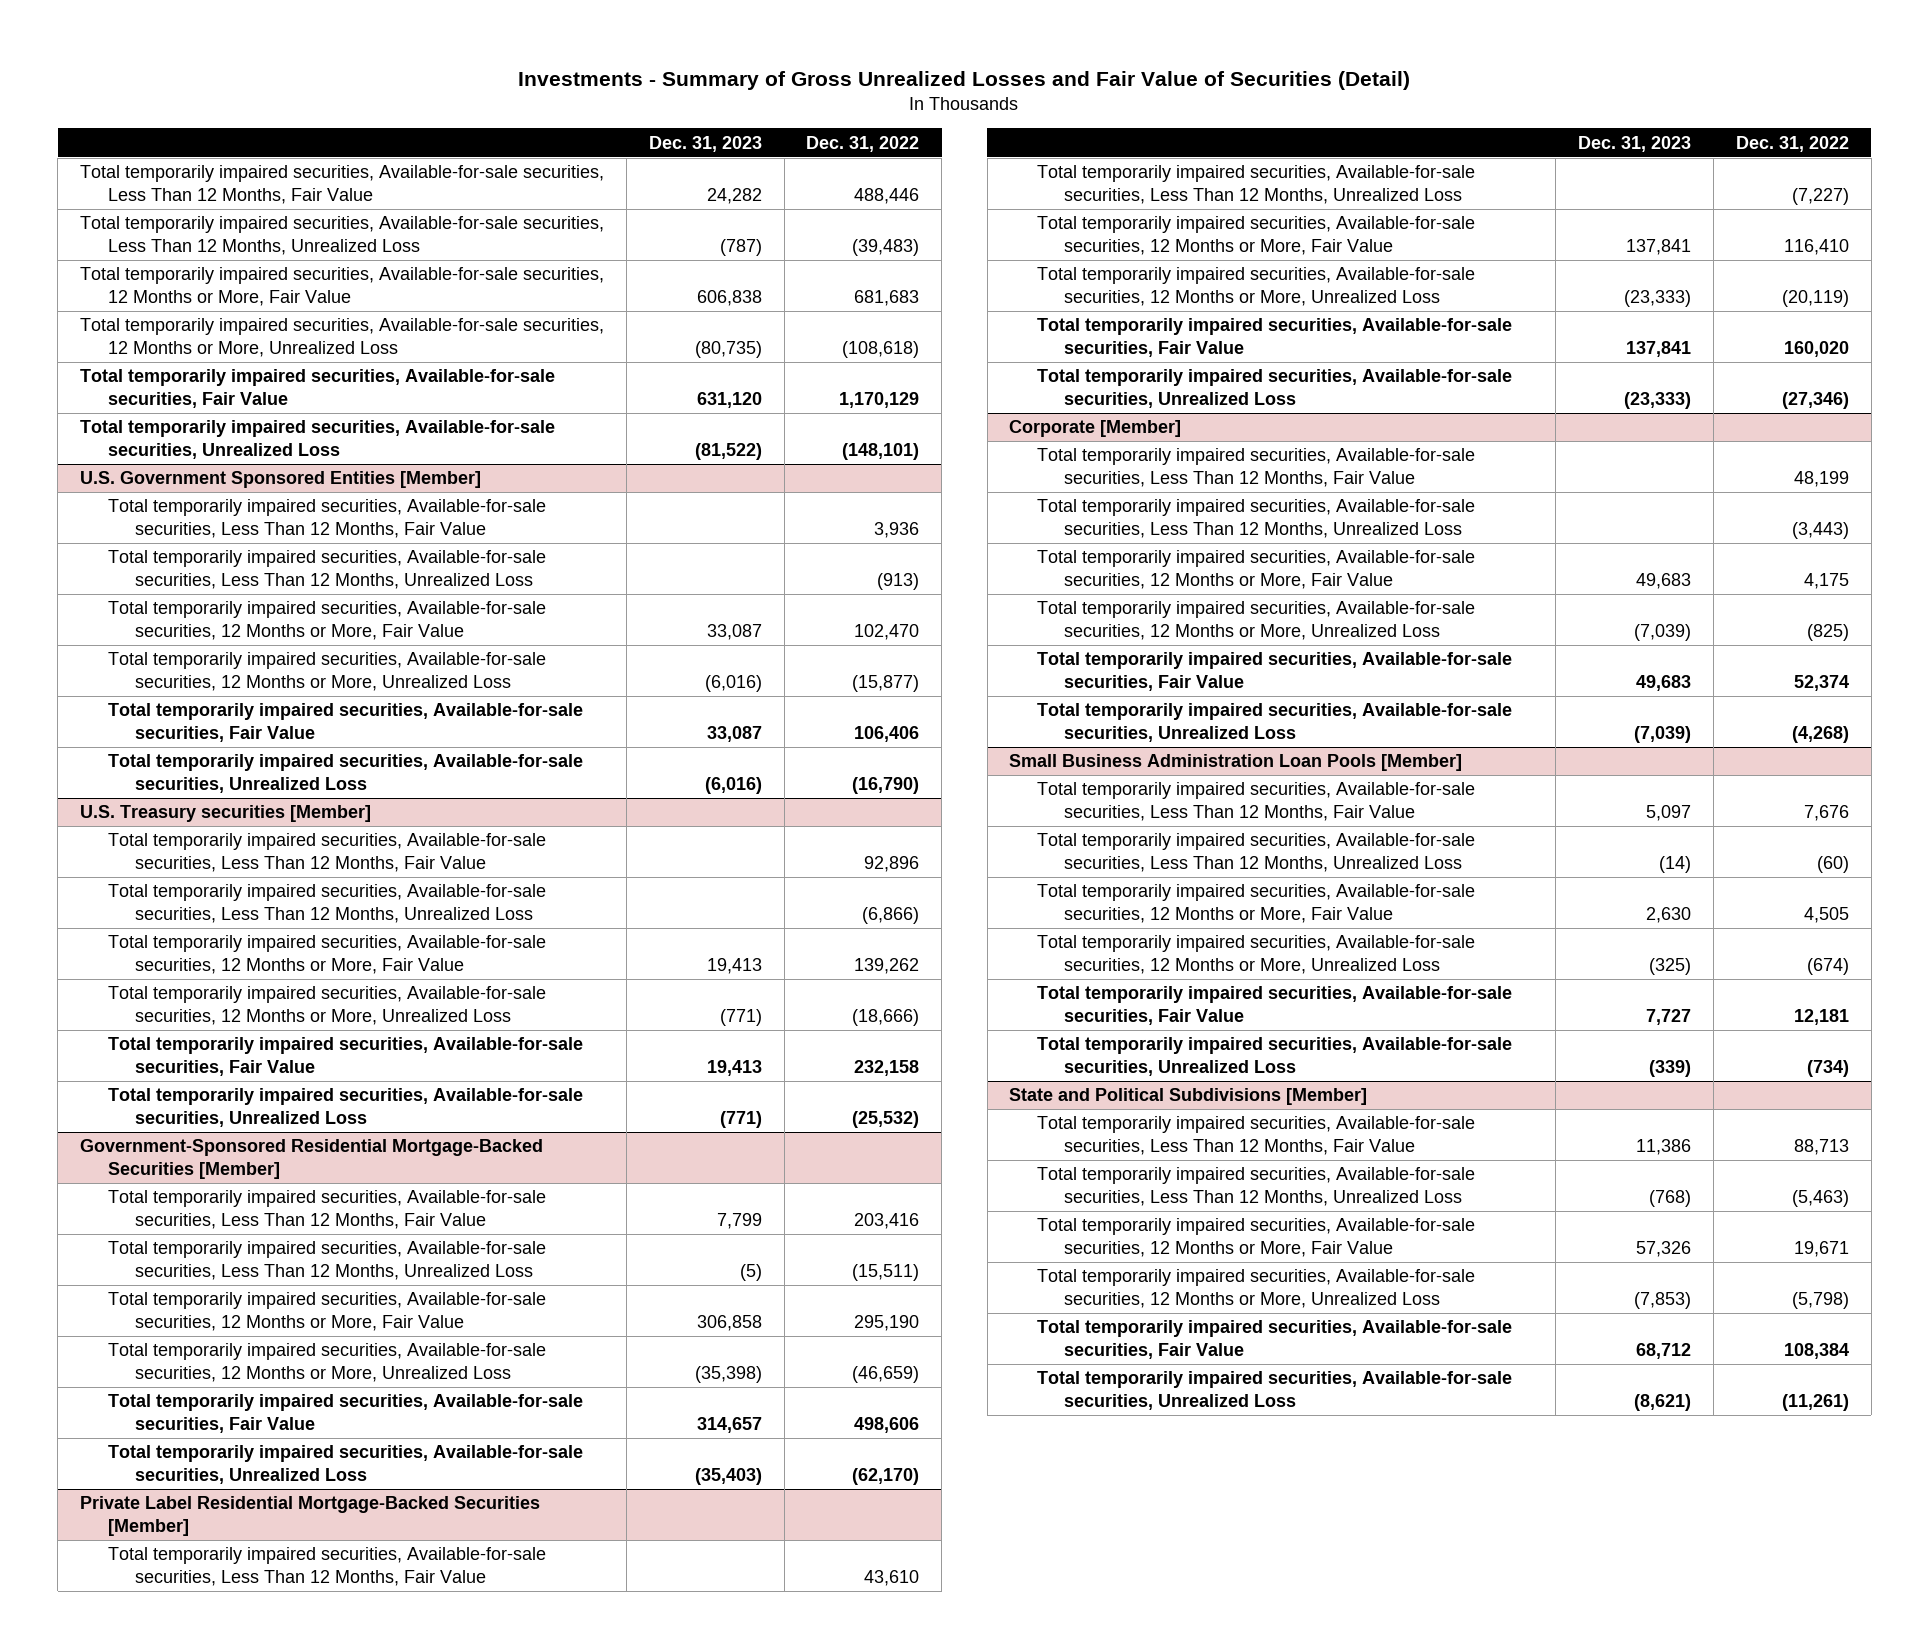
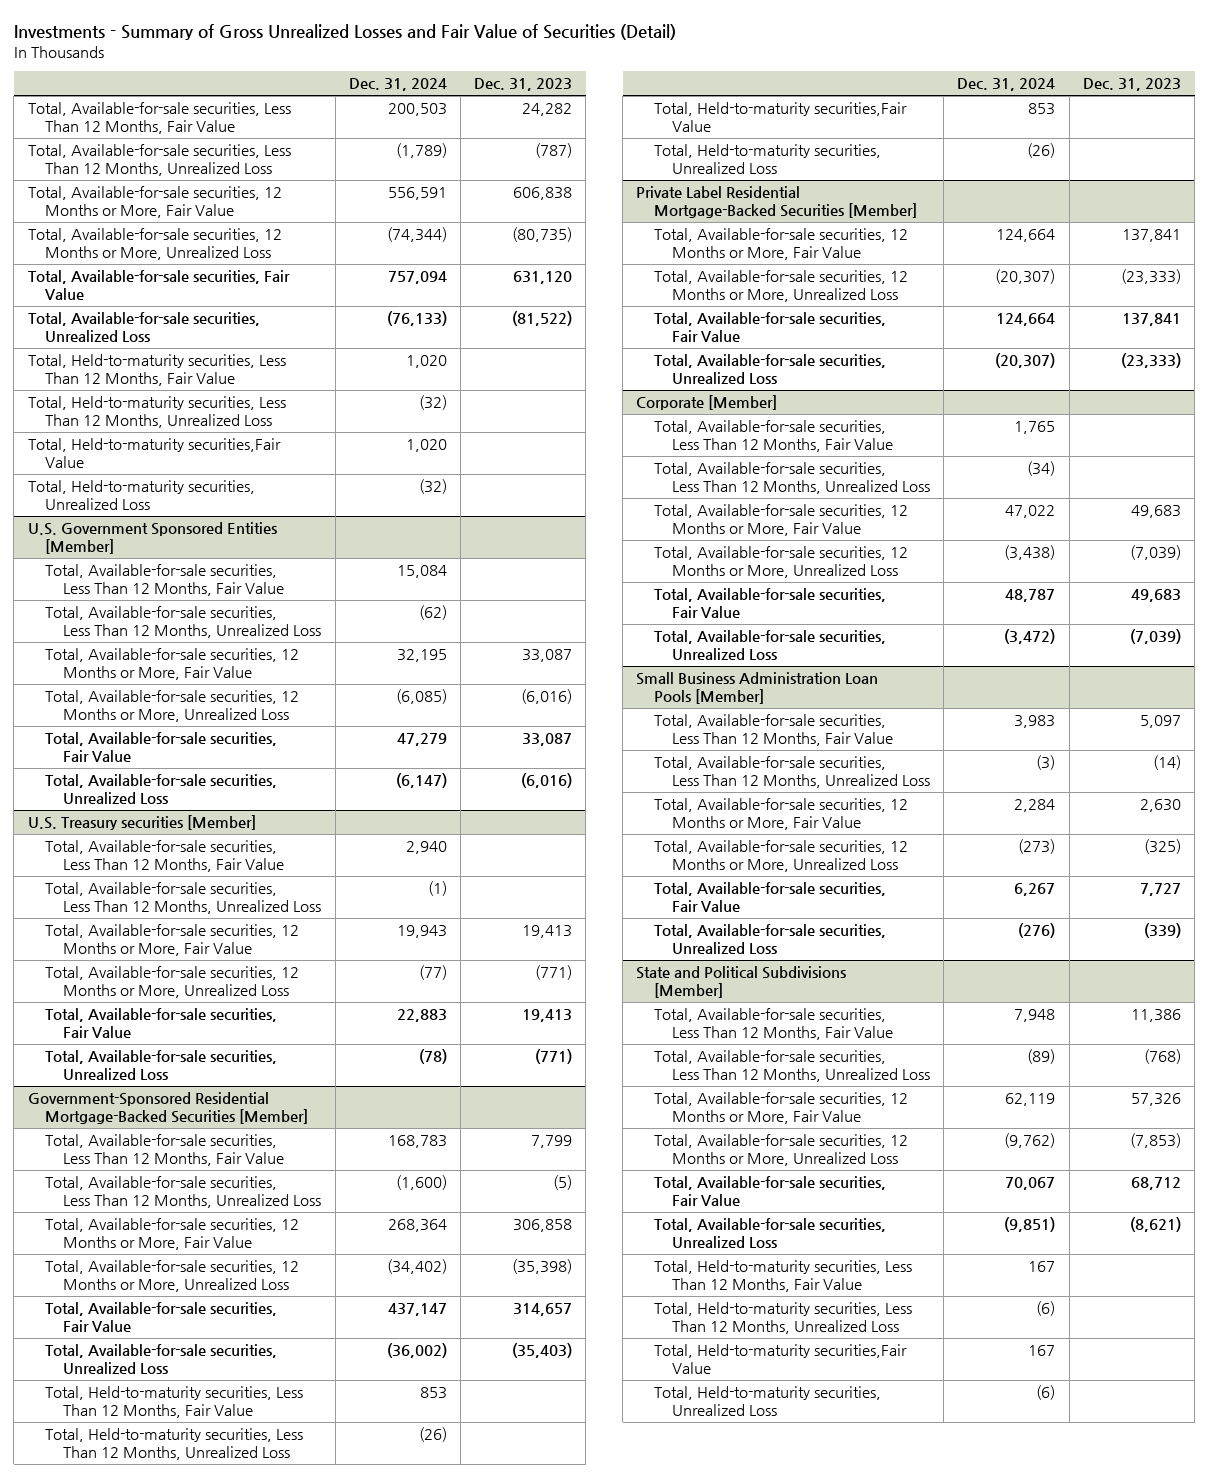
[806,135,920,152] Dec. 31, 2022 -> none
none -> [348,78,447,92] Dec. 31, 2024
[80,165,605,204] Total temporarily impaired securities, Available-for-sale securities, Less Than 12 Months, Fair Value -> [27,102,291,135] Total, Available-for-sale securities, Less Than 12 Months, Fair Value
[80,216,605,255] Total temporarily impaired securities, Available-for-sale securities, Less Than 12 Months, Unrealized Loss -> [27,144,291,177] Total, Available-for-sale securities, Less Than 12 Months, Unrealized Loss
[80,267,605,306] Total temporarily impaired securities, Available-for-sale securities, 12 Months or More, Fair Value -> [27,186,282,219] Total, Available-for-sale securities, 12 Months or More, Fair Value
[80,318,605,357] Total temporarily impaired securities, Available-for-sale securities, 12 Months or More, Unrealized Loss -> [27,228,282,261] Total, Available-for-sale securities, 12 Months or More, Unrealized Loss
[80,369,556,408] Total temporarily impaired securities, Available-for-sale securities, Fair Value -> [27,270,290,301] Total, Available-for-sale securities, Fair Value
[80,420,556,459] Total temporarily impaired securities, Available-for-sale securities, Unrealized Loss -> [27,312,260,343] Total, Available-for-sale securities, Unrealized Loss
none -> [27,354,286,387] Total, Held-to-maturity securities, Less Than 12 Months, Fair Value
none -> [27,396,286,429] Total, Held-to-maturity securities, Less Than 12 Months, Unrealized Loss
none -> [27,438,281,469] Total, Held-to-maturity securities,Fair Value
none -> [27,480,255,511] Total, Held-to-maturity securities, Unrealized Loss
[107,499,546,538] Total temporarily impaired securities, Available-for-sale securities, Less Than 12 Months, Fair Value -> [45,564,285,597] Total, Available-for-sale securities, Less Than 12 Months, Fair Value
[107,550,546,589] Total temporarily impaired securities, Available-for-sale securities, Less Than 12 Months, Unrealized Loss -> [45,606,322,639] Total, Available-for-sale securities, Less Than 12 Months, Unrealized Loss
[107,601,546,640] Total temporarily impaired securities, Available-for-sale securities, 12 Months or More, Fair Value -> [45,648,300,681] Total, Available-for-sale securities, 12 Months or More, Fair Value
[107,652,546,691] Total temporarily impaired securities, Available-for-sale securities, 12 Months or More, Unrealized Loss -> [45,690,300,723] Total, Available-for-sale securities, 12 Months or More, Unrealized Loss
[107,703,583,742] Total temporarily impaired securities, Available-for-sale securities, Fair Value -> [45,732,278,763] Total, Available-for-sale securities, Fair Value
[107,754,583,793] Total temporarily impaired securities, Available-for-sale securities, Unrealized Loss -> [45,774,278,805] Total, Available-for-sale securities, Unrealized Loss
[107,833,546,872] Total temporarily impaired securities, Available-for-sale securities, Less Than 12 Months, Fair Value -> [45,840,285,873] Total, Available-for-sale securities, Less Than 12 Months, Fair Value
[107,884,546,923] Total temporarily impaired securities, Available-for-sale securities, Less Than 12 Months, Unrealized Loss -> [45,882,322,915] Total, Available-for-sale securities, Less Than 12 Months, Unrealized Loss
[107,935,546,974] Total temporarily impaired securities, Available-for-sale securities, 12 Months or More, Fair Value -> [45,924,300,957] Total, Available-for-sale securities, 12 Months or More, Fair Value
[107,986,546,1025] Total temporarily impaired securities, Available-for-sale securities, 12 Months or More, Unrealized Loss -> [45,966,300,999] Total, Available-for-sale securities, 12 Months or More, Unrealized Loss
[107,1037,583,1076] Total temporarily impaired securities, Available-for-sale securities, Fair Value -> [45,1008,278,1039] Total, Available-for-sale securities, Fair Value
[107,1088,583,1127] Total temporarily impaired securities, Available-for-sale securities, Unrealized Loss -> [45,1050,278,1081] Total, Available-for-sale securities, Unrealized Loss
[107,1190,546,1229] Total temporarily impaired securities, Available-for-sale securities, Less Than 12 Months, Fair Value -> [45,1134,285,1167] Total, Available-for-sale securities, Less Than 12 Months, Fair Value
[107,1241,546,1280] Total temporarily impaired securities, Available-for-sale securities, Less Than 12 Months, Unrealized Loss -> [45,1176,322,1209] Total, Available-for-sale securities, Less Than 12 Months, Unrealized Loss
[107,1292,546,1331] Total temporarily impaired securities, Available-for-sale securities, 12 Months or More, Fair Value -> [45,1218,300,1251] Total, Available-for-sale securities, 12 Months or More, Fair Value
[107,1343,546,1382] Total temporarily impaired securities, Available-for-sale securities, 12 Months or More, Unrealized Loss -> [45,1260,300,1293] Total, Available-for-sale securities, 12 Months or More, Unrealized Loss
[107,1394,583,1433] Total temporarily impaired securities, Available-for-sale securities, Fair Value -> [45,1302,278,1333] Total, Available-for-sale securities, Fair Value
[107,1445,583,1484] Total temporarily impaired securities, Available-for-sale securities, Unrealized Loss -> [45,1344,278,1375] Total, Available-for-sale securities, Unrealized Loss
none -> [45,1386,304,1419] Total, Held-to-maturity securities, Less Than 12 Months, Fair Value
none -> [45,1428,304,1461] Total, Held-to-maturity securities, Less Than 12 Months, Unrealized Loss
none -> [654,102,908,133] Total, Held-to-maturity securities,Fair Value
none -> [654,144,882,175] Total, Held-to-maturity securities, Unrealized Loss
[107,1547,546,1586] Total temporarily impaired securities, Available-for-sale securities, Less Than 12 Months, Fair Value -> none
[1036,165,1475,204] Total temporarily impaired securities, Available-for-sale securities, Less Than 12 Months, Unrealized Loss -> none
[1036,216,1475,255] Total temporarily impaired securities, Available-for-sale securities, 12 Months or More, Fair Value -> [654,228,909,261] Total, Available-for-sale securities, 12 Months or More, Fair Value
[1036,267,1475,306] Total temporarily impaired securities, Available-for-sale securities, 12 Months or More, Unrealized Loss -> [654,270,909,303] Total, Available-for-sale securities, 12 Months or More, Unrealized Loss
[1036,318,1512,357] Total temporarily impaired securities, Available-for-sale securities, Fair Value -> [654,312,887,343] Total, Available-for-sale securities, Fair Value
[1036,369,1512,408] Total temporarily impaired securities, Available-for-sale securities, Unrealized Loss -> [654,354,887,385] Total, Available-for-sale securities, Unrealized Loss
[1036,448,1475,487] Total temporarily impaired securities, Available-for-sale securities, Less Than 12 Months, Fair Value -> [654,420,894,453] Total, Available-for-sale securities, Less Than 12 Months, Fair Value
[1036,499,1475,538] Total temporarily impaired securities, Available-for-sale securities, Less Than 12 Months, Unrealized Loss -> [654,462,931,495] Total, Available-for-sale securities, Less Than 12 Months, Unrealized Loss
[1036,550,1475,589] Total temporarily impaired securities, Available-for-sale securities, 12 Months or More, Fair Value -> [654,504,909,537] Total, Available-for-sale securities, 12 Months or More, Fair Value
[1036,601,1475,640] Total temporarily impaired securities, Available-for-sale securities, 12 Months or More, Unrealized Loss -> [654,546,909,579] Total, Available-for-sale securities, 12 Months or More, Unrealized Loss
[1036,652,1512,691] Total temporarily impaired securities, Available-for-sale securities, Fair Value -> [654,588,887,619] Total, Available-for-sale securities, Fair Value
[1036,703,1512,742] Total temporarily impaired securities, Available-for-sale securities, Unrealized Loss -> [654,630,887,661] Total, Available-for-sale securities, Unrealized Loss
[1036,782,1475,821] Total temporarily impaired securities, Available-for-sale securities, Less Than 12 Months, Fair Value -> [654,714,894,747] Total, Available-for-sale securities, Less Than 12 Months, Fair Value
[1036,833,1475,872] Total temporarily impaired securities, Available-for-sale securities, Less Than 12 Months, Unrealized Loss -> [654,756,931,789] Total, Available-for-sale securities, Less Than 12 Months, Unrealized Loss
[1036,884,1475,923] Total temporarily impaired securities, Available-for-sale securities, 12 Months or More, Fair Value -> [654,798,909,831] Total, Available-for-sale securities, 12 Months or More, Fair Value
[1036,935,1475,974] Total temporarily impaired securities, Available-for-sale securities, 12 Months or More, Unrealized Loss -> [654,840,909,873] Total, Available-for-sale securities, 12 Months or More, Unrealized Loss
[1036,986,1512,1025] Total temporarily impaired securities, Available-for-sale securities, Fair Value -> [654,882,887,913] Total, Available-for-sale securities, Fair Value
[1036,1037,1512,1076] Total temporarily impaired securities, Available-for-sale securities, Unrealized Loss -> [654,924,887,955] Total, Available-for-sale securities, Unrealized Loss
[1036,1116,1475,1155] Total temporarily impaired securities, Available-for-sale securities, Less Than 12 Months, Fair Value -> [654,1008,894,1041] Total, Available-for-sale securities, Less Than 12 Months, Fair Value
[1036,1167,1475,1206] Total temporarily impaired securities, Available-for-sale securities, Less Than 12 Months, Unrealized Loss -> [654,1050,931,1083] Total, Available-for-sale securities, Less Than 12 Months, Unrealized Loss
[1036,1218,1475,1257] Total temporarily impaired securities, Available-for-sale securities, 12 Months or More, Fair Value -> [654,1092,909,1125] Total, Available-for-sale securities, 12 Months or More, Fair Value
[1036,1269,1475,1308] Total temporarily impaired securities, Available-for-sale securities, 12 Months or More, Unrealized Loss -> [654,1134,909,1167] Total, Available-for-sale securities, 12 Months or More, Unrealized Loss
[1036,1320,1512,1359] Total temporarily impaired securities, Available-for-sale securities, Fair Value -> [654,1176,887,1207] Total, Available-for-sale securities, Fair Value
[1036,1371,1512,1410] Total temporarily impaired securities, Available-for-sale securities, Unrealized Loss -> [654,1218,887,1249] Total, Available-for-sale securities, Unrealized Loss
none -> [654,1260,913,1293] Total, Held-to-maturity securities, Less Than 12 Months, Fair Value
none -> [654,1302,913,1335] Total, Held-to-maturity securities, Less Than 12 Months, Unrealized Loss
none -> [654,1344,908,1375] Total, Held-to-maturity securities,Fair Value
none -> [654,1386,882,1417] Total, Held-to-maturity securities, Unrealized Loss

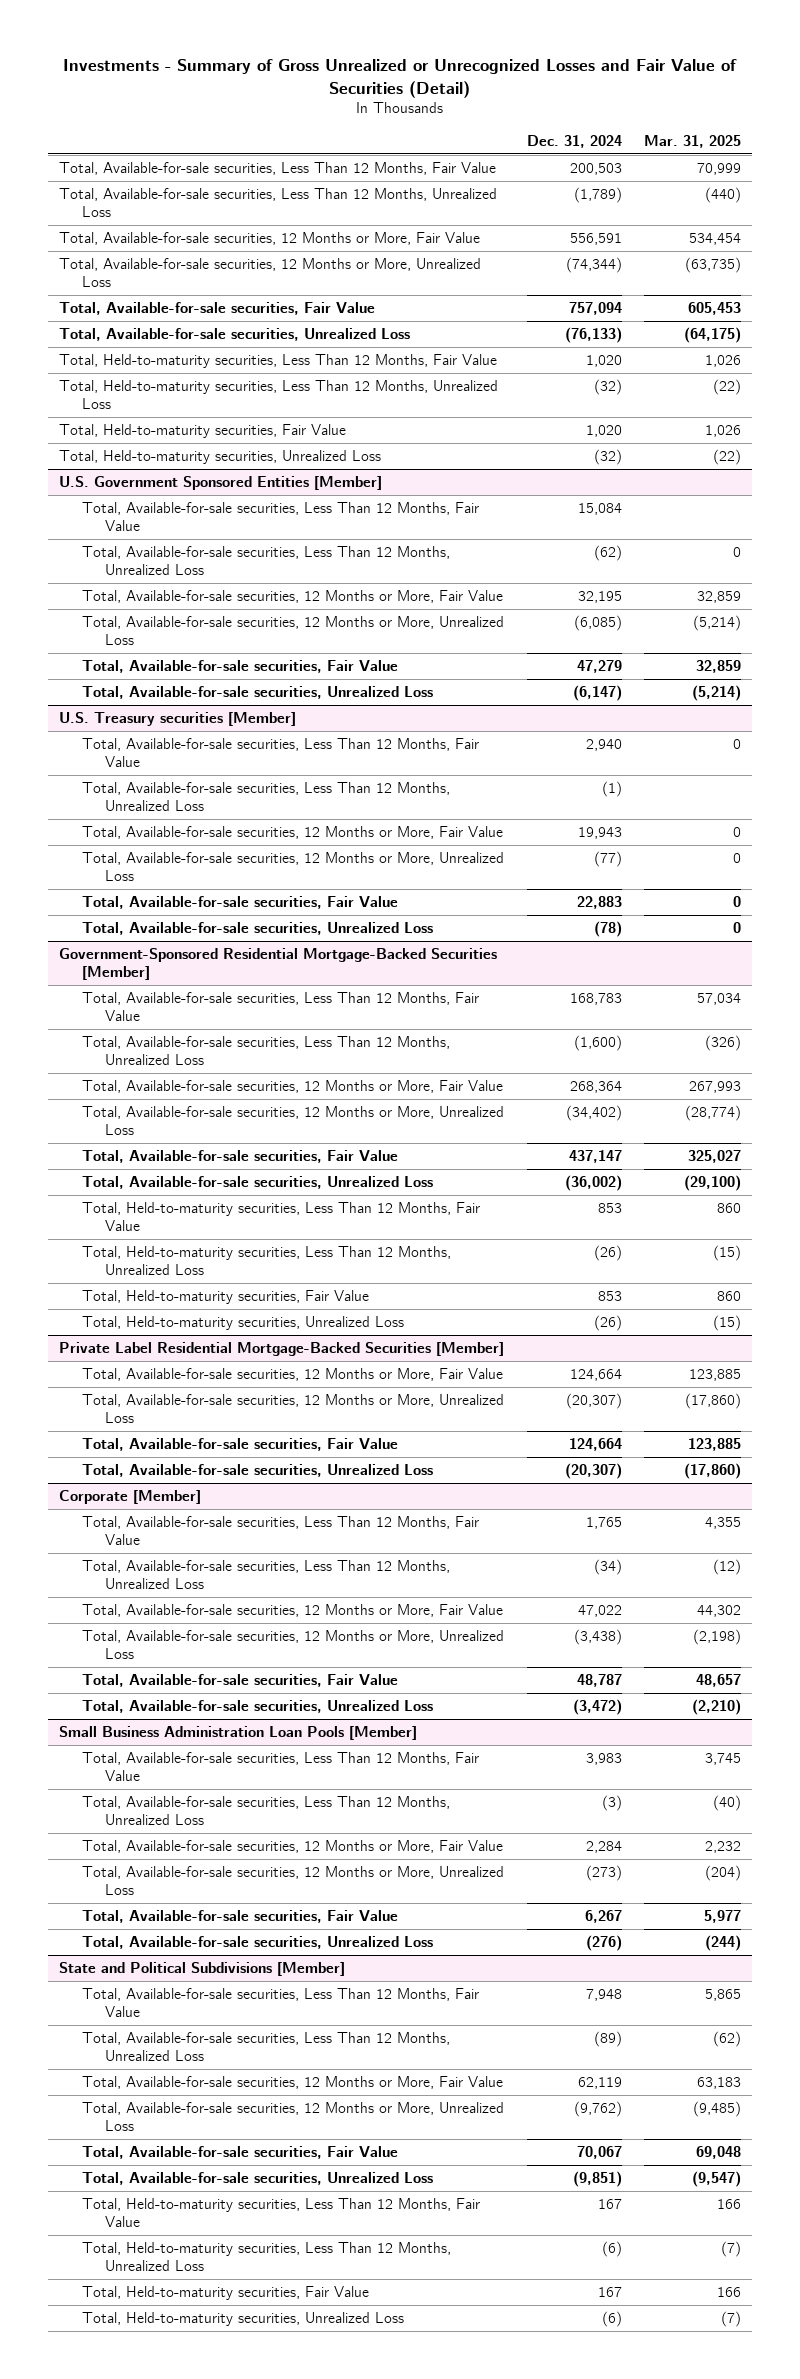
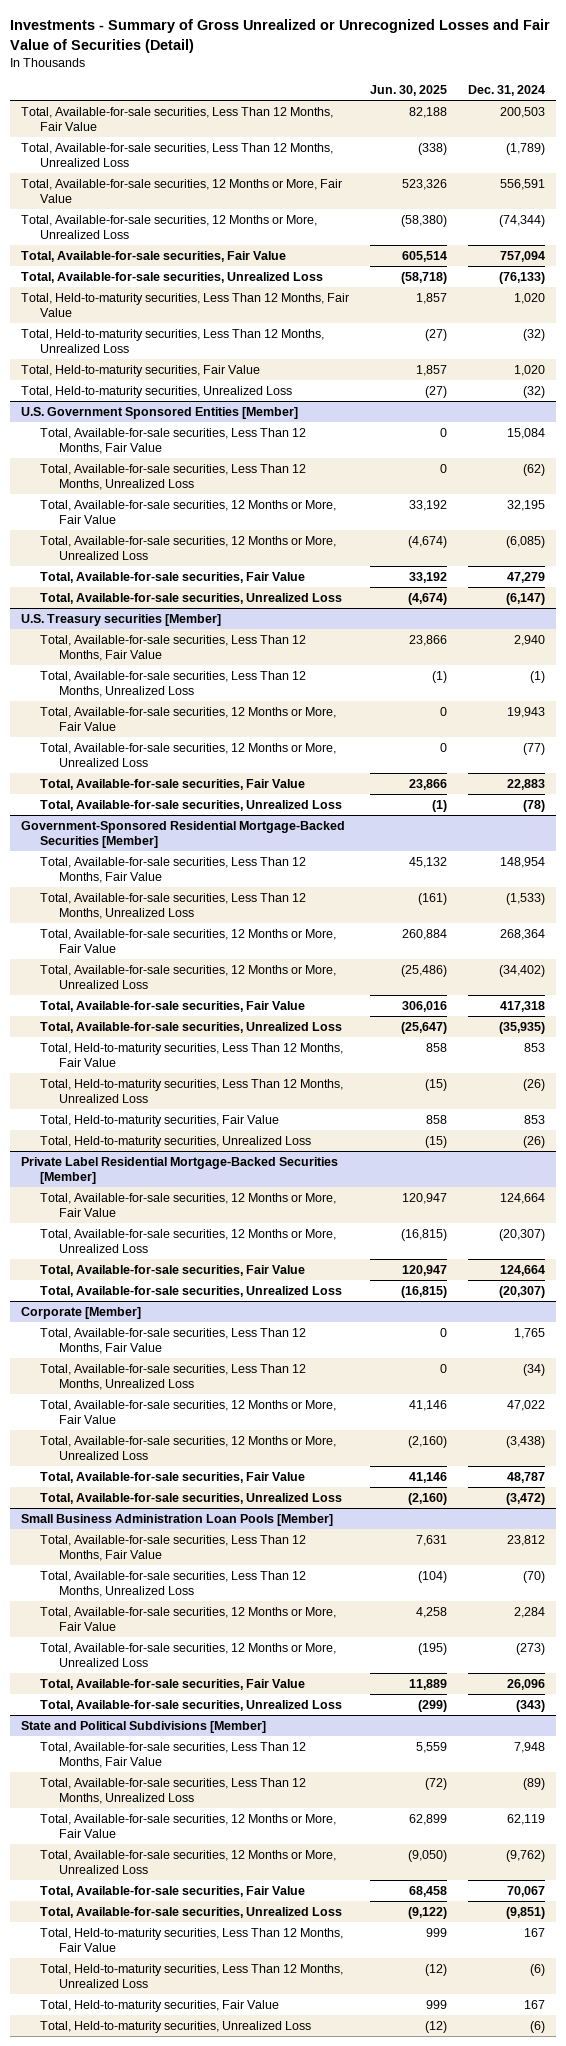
[643,134,741,148] Mar. 31, 2025 -> none
none -> [370,85,448,97] Jun. 30, 2025
[569,992,622,1005] 168,783 -> [500,856,546,868] 148,954
[573,1034,622,1051] (1,600) -> [506,892,546,905] (1,533)
[568,1149,622,1163] 437,147 -> [500,1000,546,1012] 417,318
[564,1174,622,1191] (36,002) -> [499,1021,546,1034] (35,935)
[585,1752,622,1765] 3,983 -> [507,1534,546,1546] 23,812
[601,1794,622,1811] (3) -> [523,1570,546,1583] (70)
[584,1909,622,1923] 6,267 -> [507,1678,546,1690] 26,096
[585,1934,622,1951] (276) -> [516,1699,546,1712] (343)

